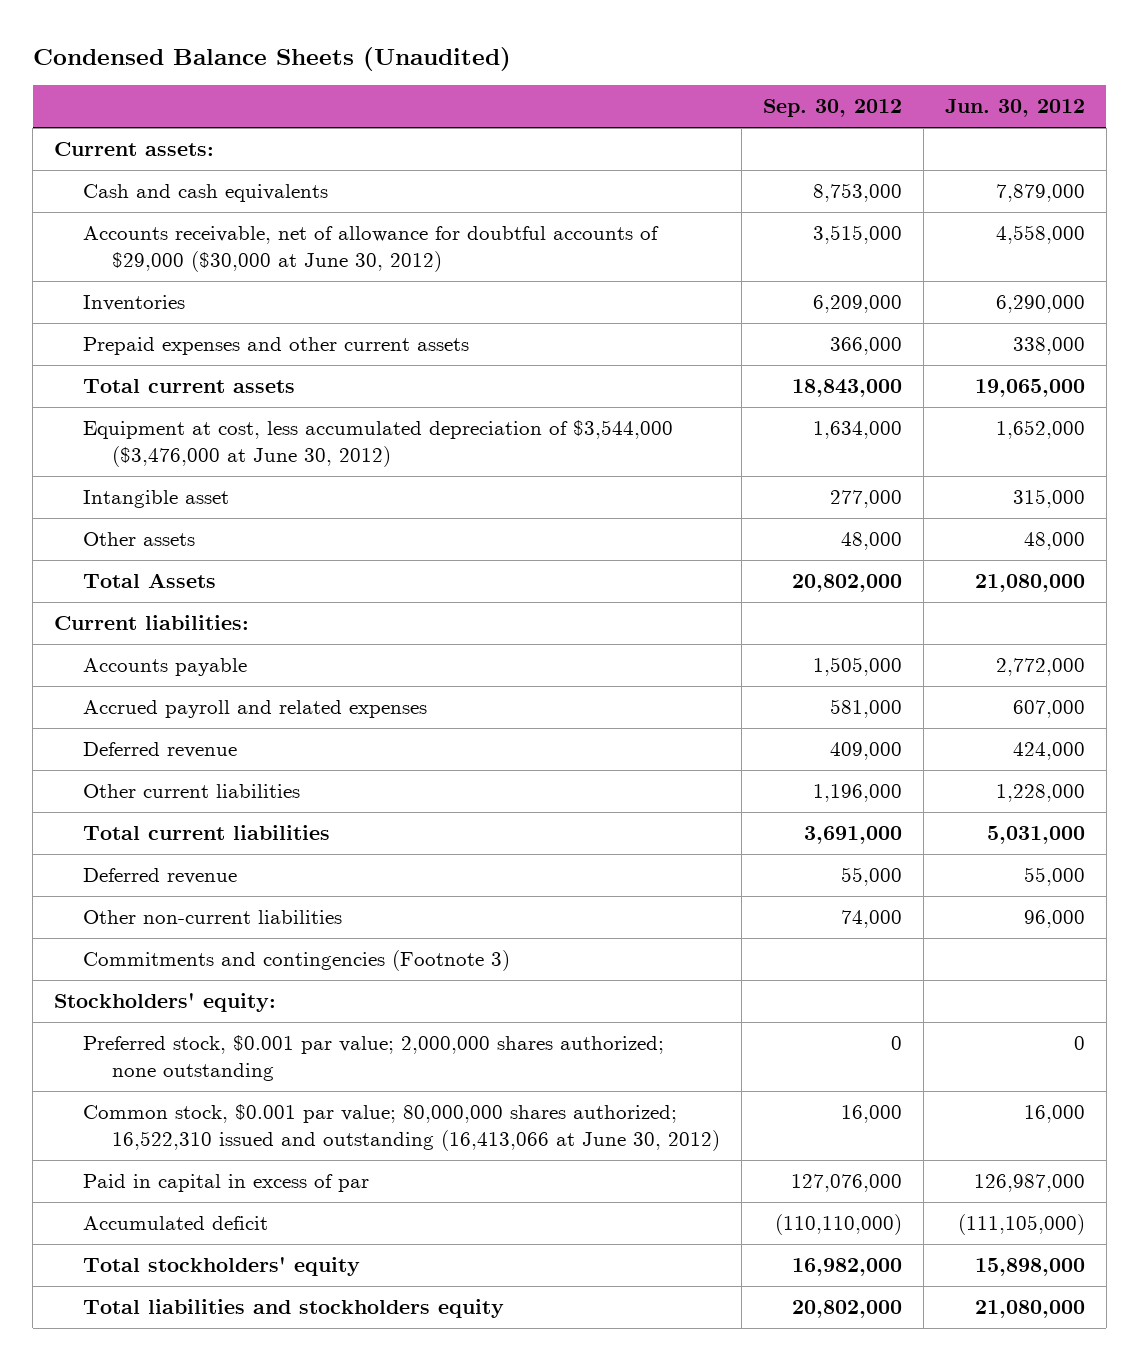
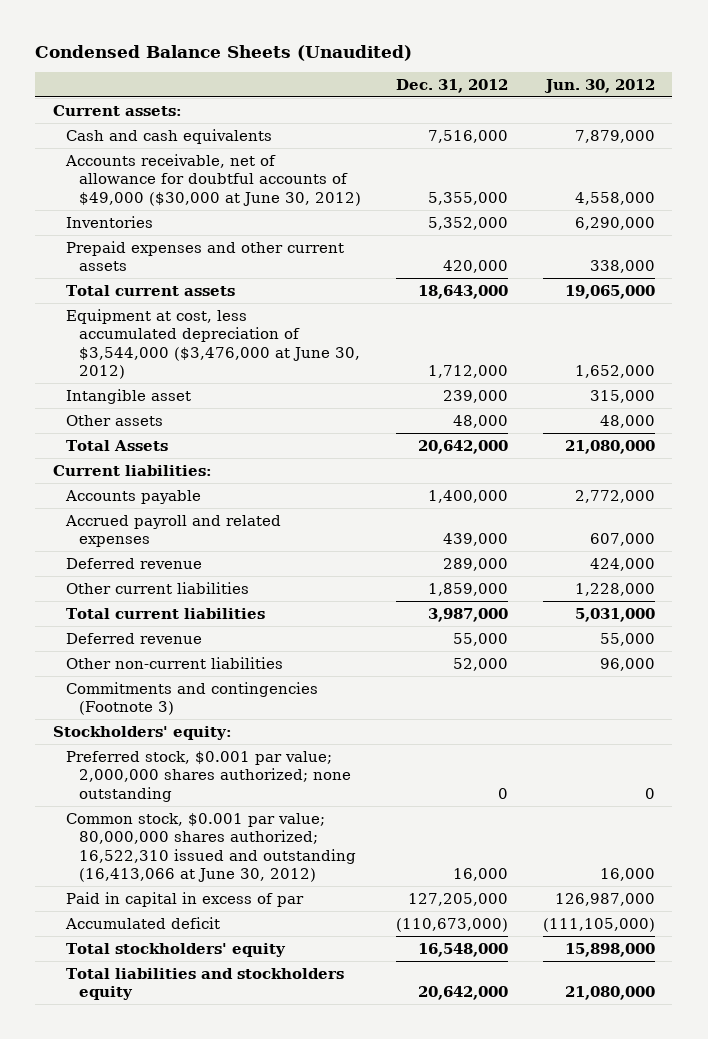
[763,99,903,118] Sep. 30, 2012 -> none
none -> [396,78,509,93] Dec. 31, 2012
[83,226,660,272] Accounts receivable, net of allowance for doubtful accounts of $29,000 ($30,000 at June 30, 2012) -> [64,153,362,206] Accounts receivable, net of allowance for doubtful accounts of $49,000 ($30,000 at June 30, 2012)

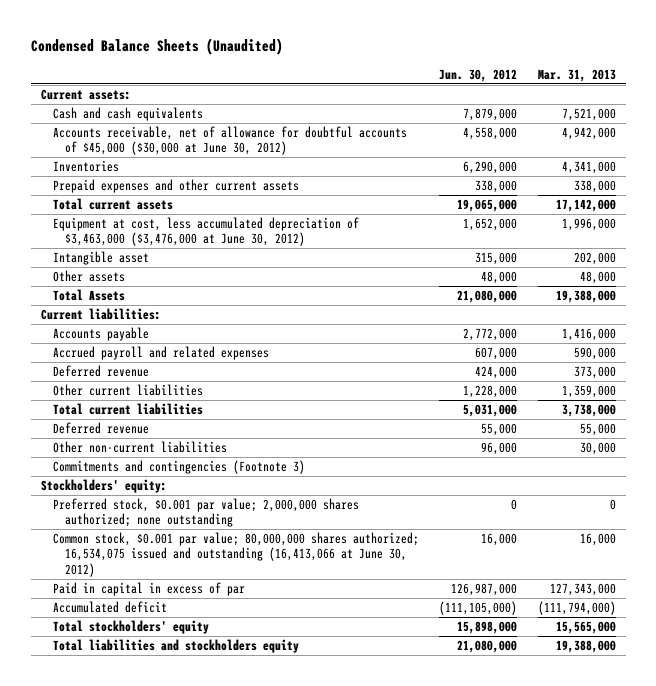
[396,78,509,93] Dec. 31, 2012 -> none
none -> [537,68,616,82] Mar. 31, 2013
[64,153,362,206] Accounts receivable, net of allowance for doubtful accounts of $49,000 ($30,000 at June 30, 2012) -> [52,126,407,156] Accounts receivable, net of allowance for doubtful accounts of $45,000 ($30,000 at June 30, 2012)
[65,308,361,380] Equipment at cost, less accumulated depreciation of $3,544,000 ($3,476,000 at June 30, 2012) -> [52,217,359,247] Equipment at cost, less accumulated depreciation of $3,463,000 ($3,476,000 at June 30, 2012)
[65,812,357,883] Common stock, $0.001 par value; 80,000,000 shares authorized; 16,522,310 issued and outstanding (16,413,066 at June 30, 2012) -> [52,532,419,577] Common stock, $0.001 par value; 80,000,000 shares authorized; 16,534,075 issued and outstanding (16,413,066 at June 30, 2012)

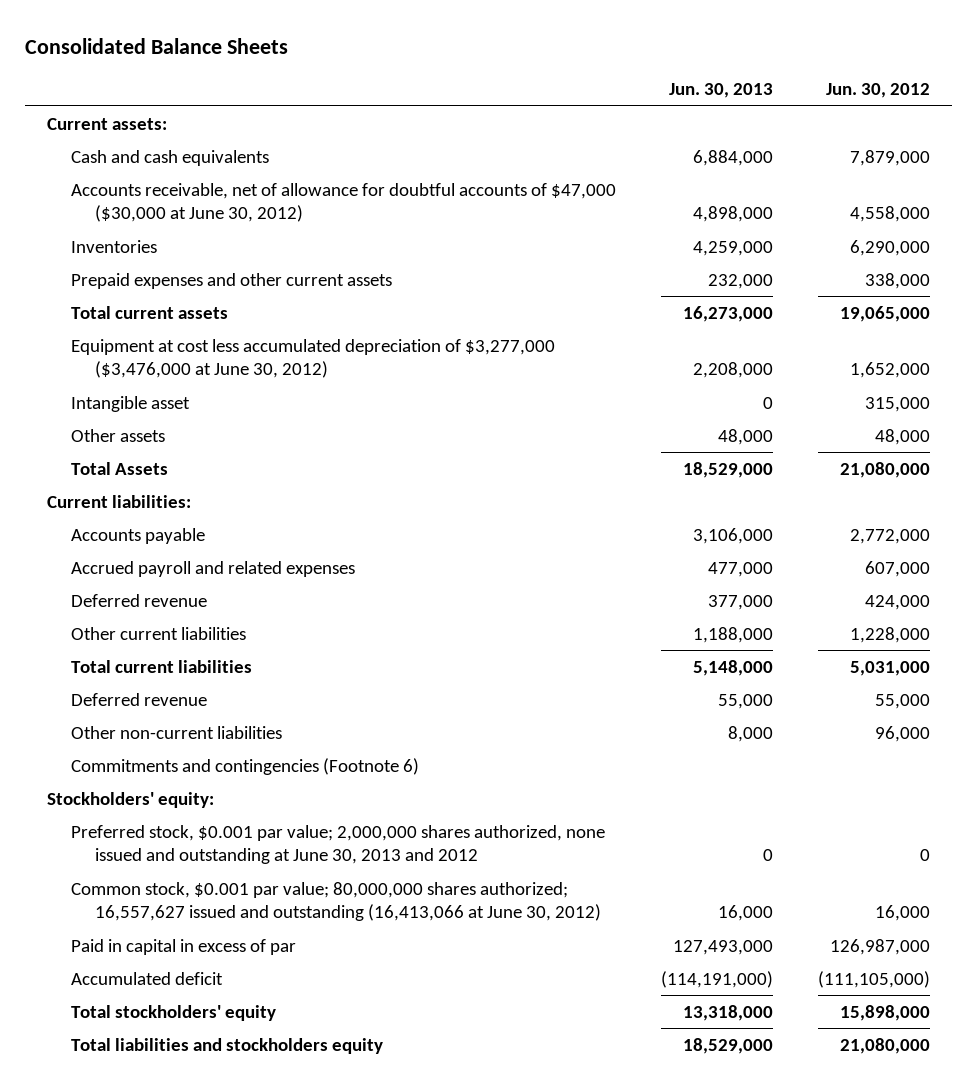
[30,38,283,56] Condensed Balance Sheets (Unaudited) -> [24,37,288,54] Consolidated Balance Sheets
[537,68,616,82] Mar. 31, 2013 -> none
none -> [669,83,774,99] Jun. 30, 2013
[52,126,407,156] Accounts receivable, net of allowance for doubtful accounts of $45,000 ($30,000 at June 30, 2012) -> [71,182,617,223] Accounts receivable, net of allowance for doubtful accounts of $47,000 ($30,000 at June 30, 2012)
[52,217,359,247] Equipment at cost, less accumulated depreciation of $3,463,000 ($3,476,000 at June 30, 2012) -> [71,338,556,379] Equipment at cost less accumulated depreciation of $3,277,000 ($3,476,000 at June 30, 2012)
[52,460,305,475] Commitments and contingencies (Footnote 3) -> [71,757,420,775] Commitments and contingencies (Footnote 6)
[52,498,359,528] Preferred stock, $0.001 par value; 2,000,000 shares authorized; none outstanding -> [71,824,606,865] Preferred stock, $0.001 par value; 2,000,000 shares authorized, none issued and outstanding at June 30, 2013 and 2012
[52,532,419,577] Common stock, $0.001 par value; 80,000,000 shares authorized; 16,534,075 issued and outstanding (16,413,066 at June 30, 2012) -> [71,881,602,922] Common stock, $0.001 par value; 80,000,000 shares authorized; 16,557,627 issued and outstanding (16,413,066 at June 30, 2012)

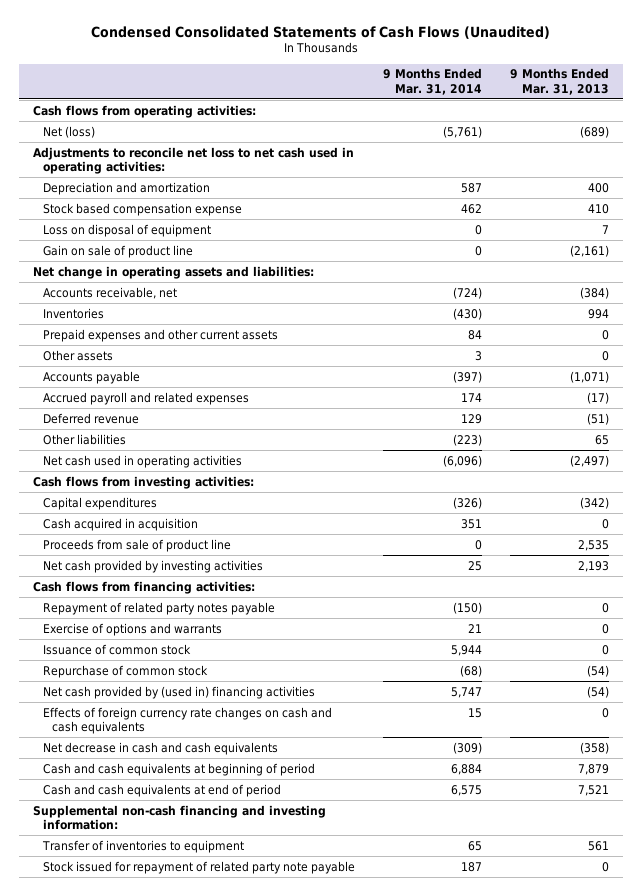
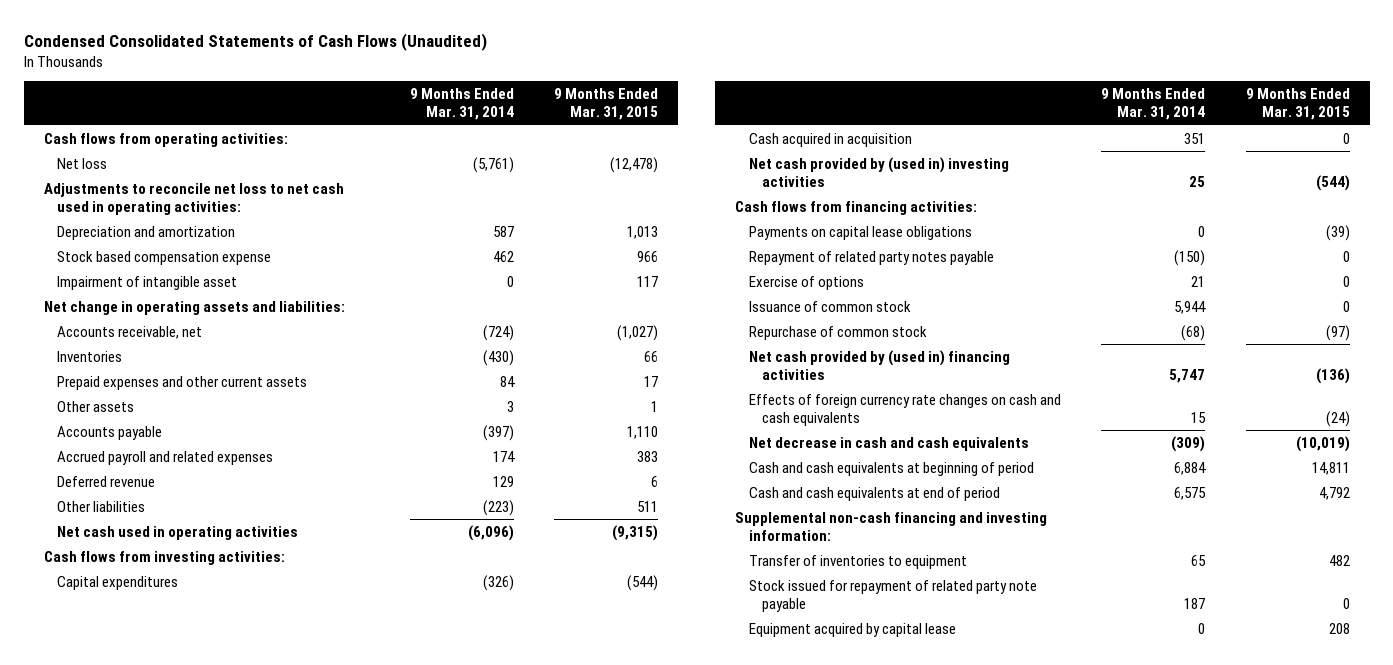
[509,68,609,95] 9 Months Ended Mar. 31, 2013 -> none
none -> [554,88,659,121] 9 Months Ended Mar. 31, 2015
[42,125,95,138] Net (loss) -> [57,157,108,169] Net loss
[42,223,211,237] Loss on disposal of equipment -> none
[42,244,193,258] Gain on sale of product line -> none
none -> [57,275,238,290] Impairment of intangible asset
[42,538,231,552] Proceeds from sale of product line -> none
[42,559,263,573] Net cash provided by investing activities -> [748,156,1009,187] Net cash provided by (used in) investing activities
none -> [748,225,972,240] Payments on capital lease obligations
[42,622,222,636] Exercise of options and warrants -> [748,275,864,290] Exercise of options
none -> [748,622,956,637] Equipment acquired by capital lease

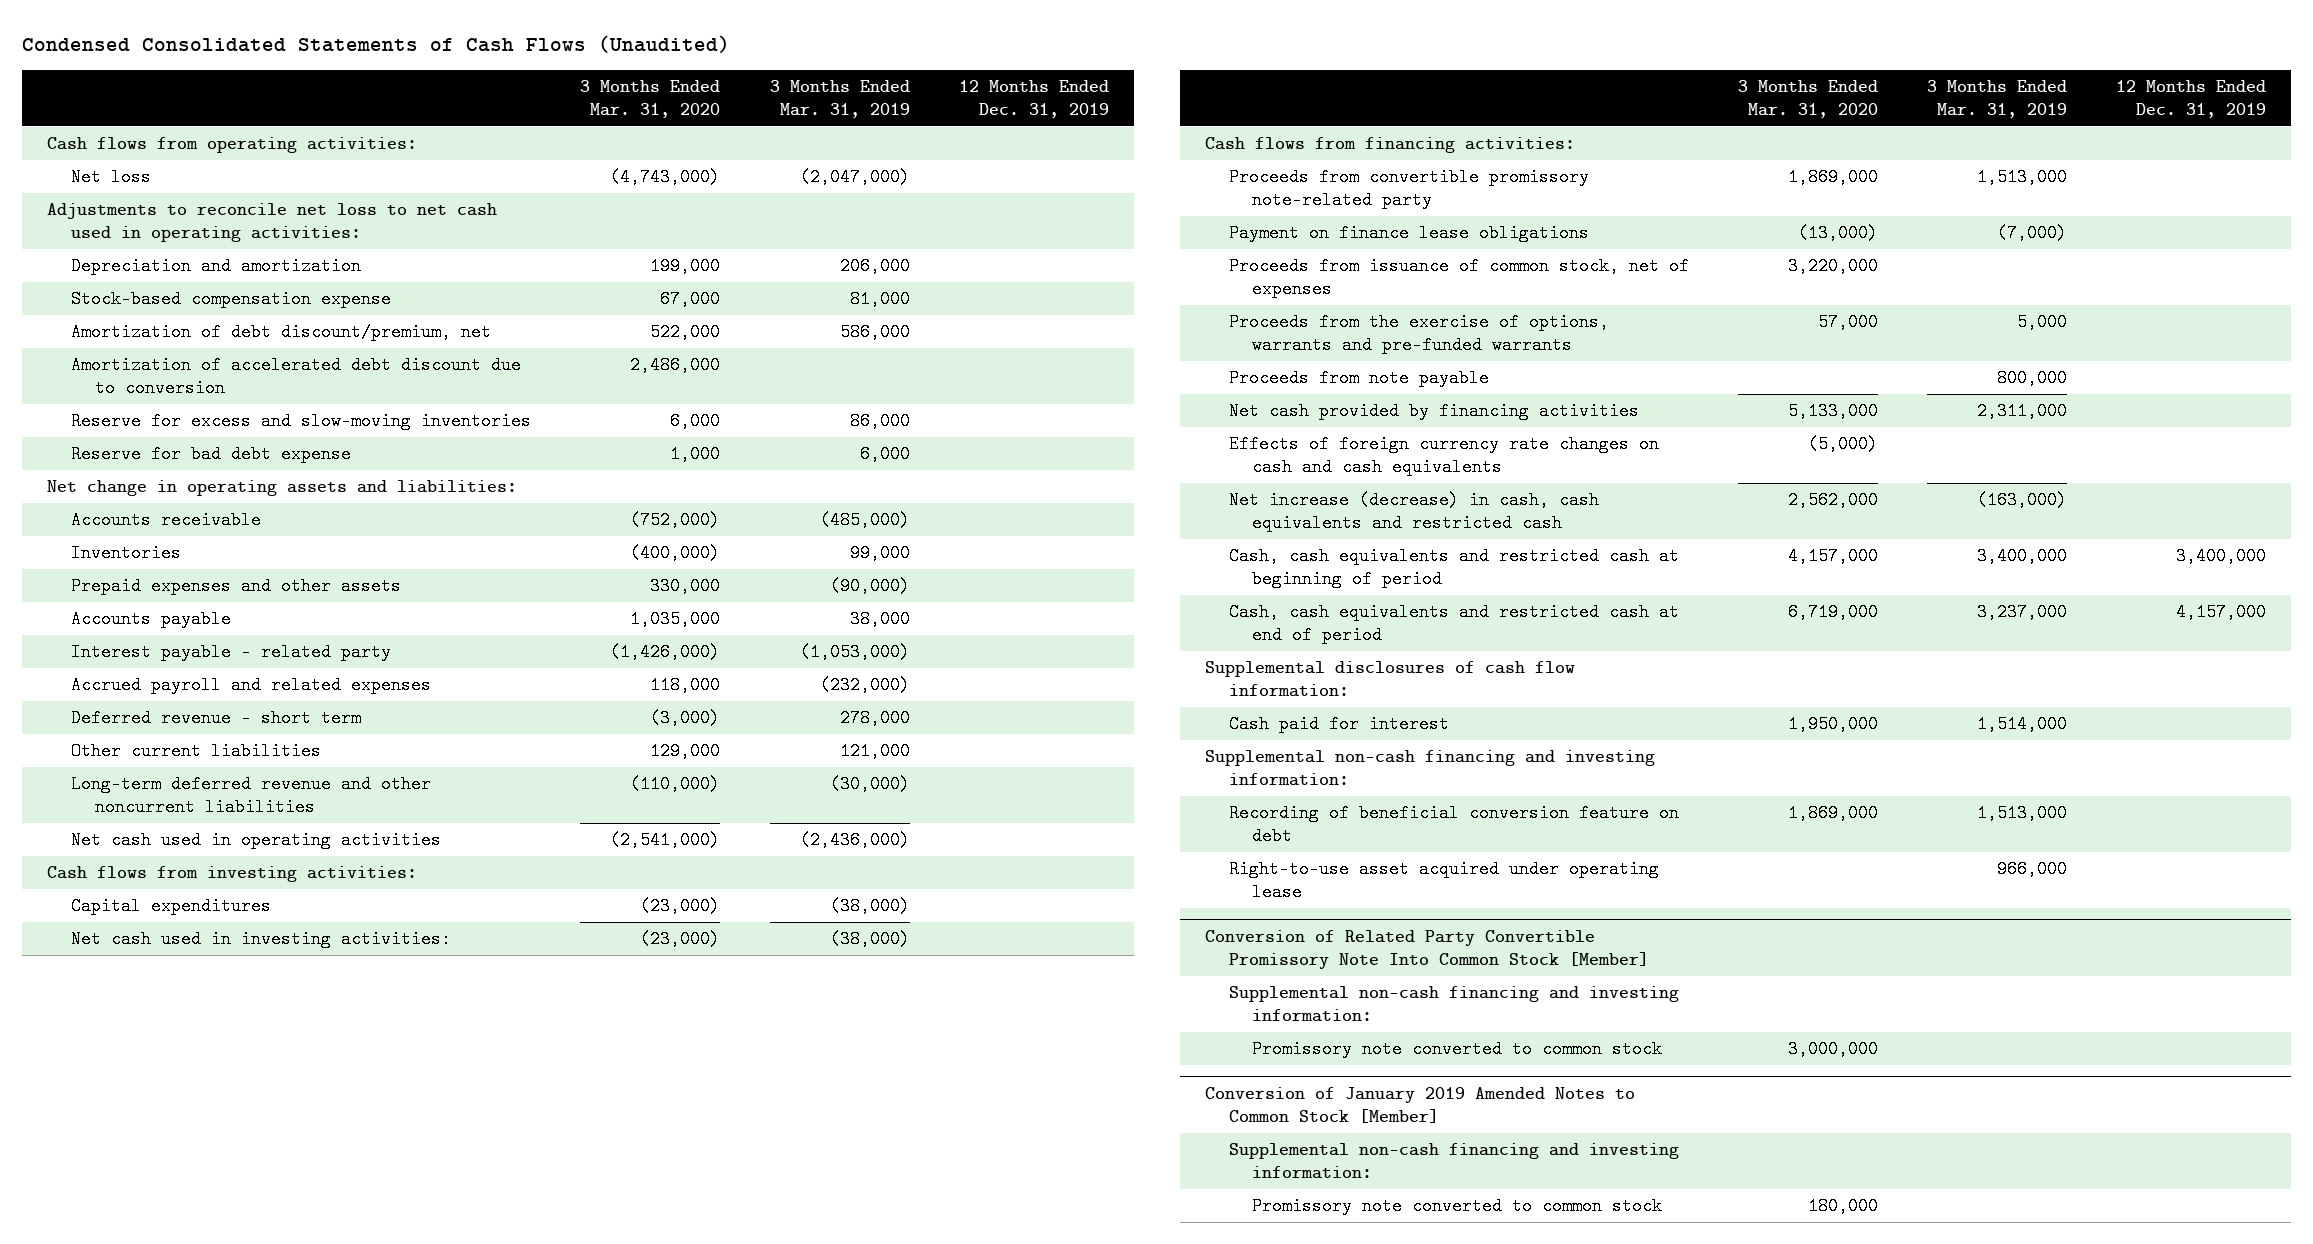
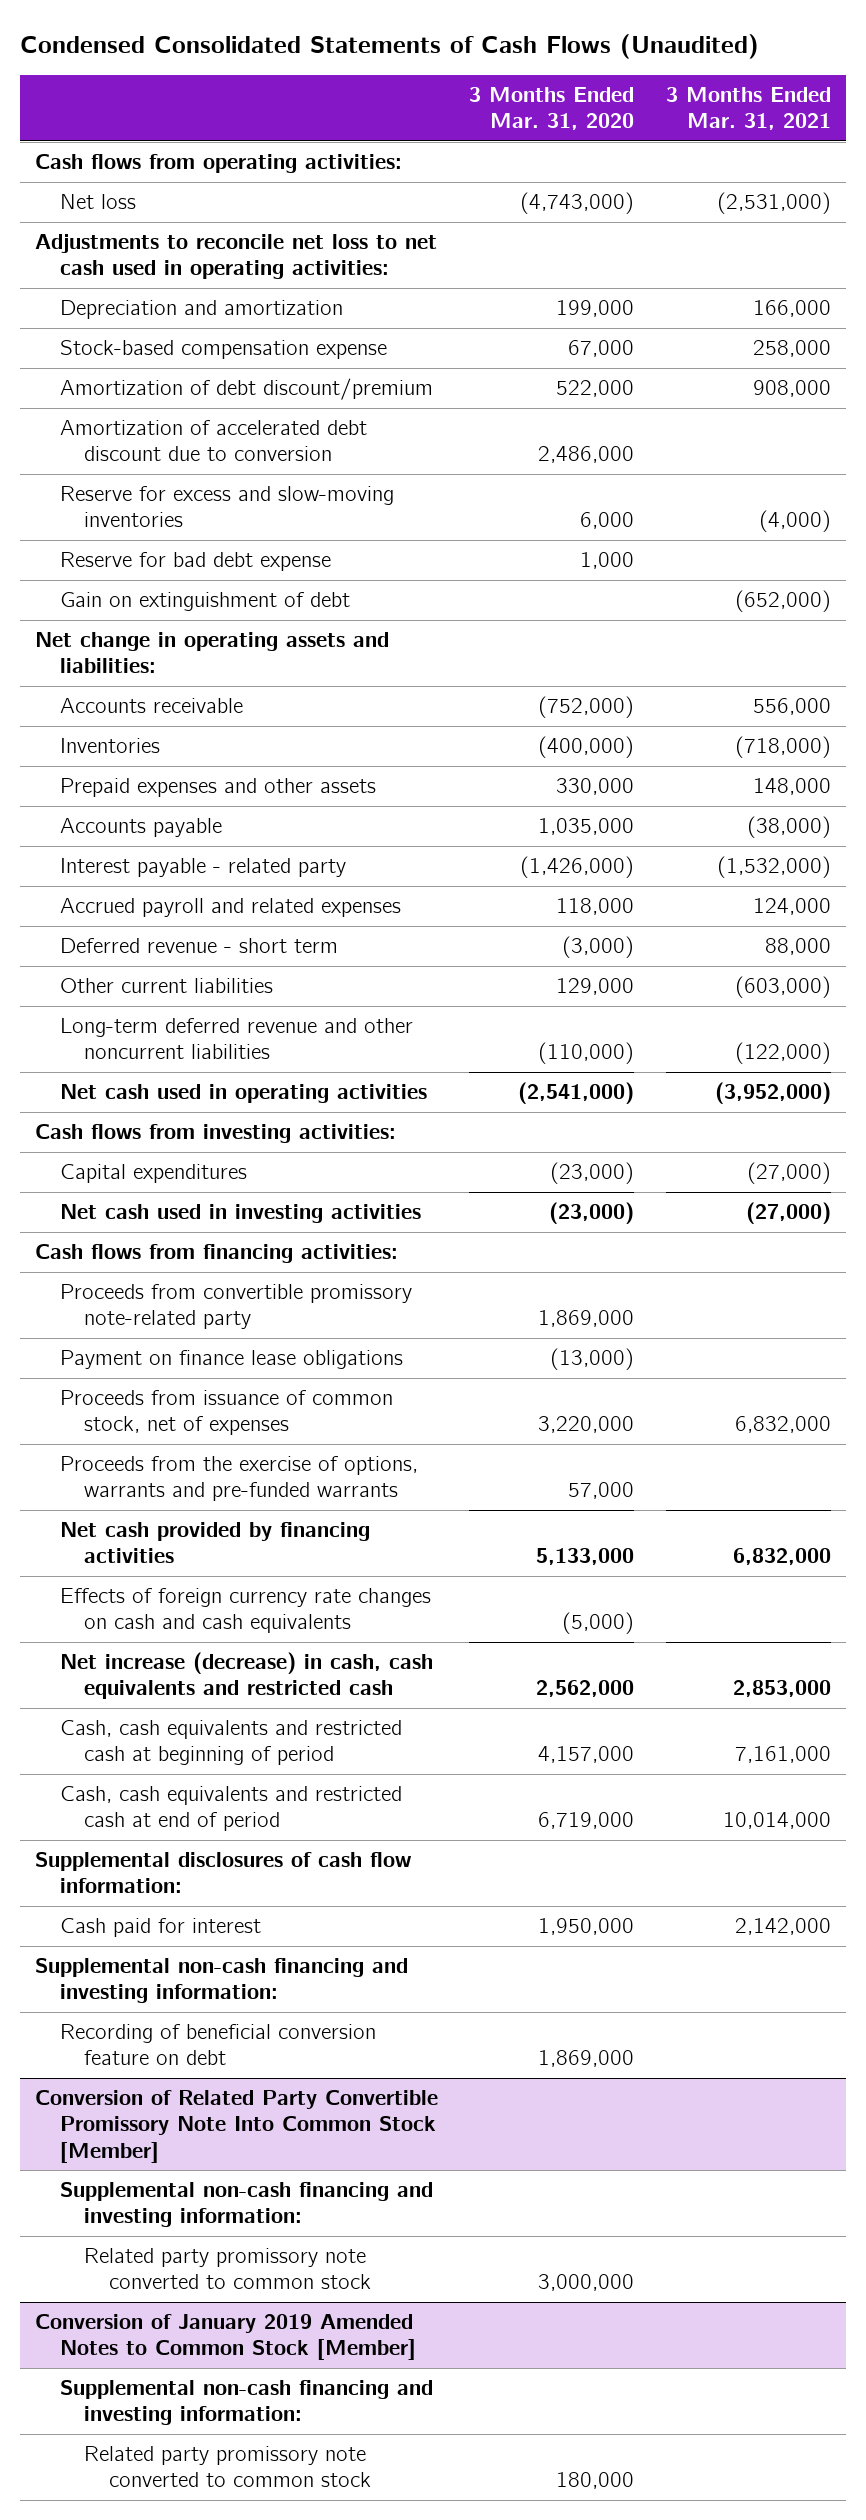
[769,79,910,119] 3 Months Ended Mar. 31, 2019 -> none
[958,79,1109,119] 12 Months Ended Dec. 31, 2019 -> none
none -> [665,87,831,131] 3 Months Ended Mar. 31, 2021
[70,323,491,342] Amortization of debt discount/premium, net -> [59,378,433,401] Amortization of debt discount/premium
none -> [59,592,350,612] Gain on extinguishment of debt
[70,930,451,949] Net cash used in investing activities: -> [59,1204,421,1224] Net cash used in investing activities
[1228,369,1489,388] Proceeds from note payable -> none
[1228,860,1659,902] Right-to-use asset acquired under operating lease -> none
[1252,1040,1663,1059] Promissory note converted to common stock -> [84,2248,371,2290] Related party promissory note converted to common stock
[1252,1197,1663,1216] Promissory note converted to common stock -> [84,2446,371,2488] Related party promissory note converted to common stock

